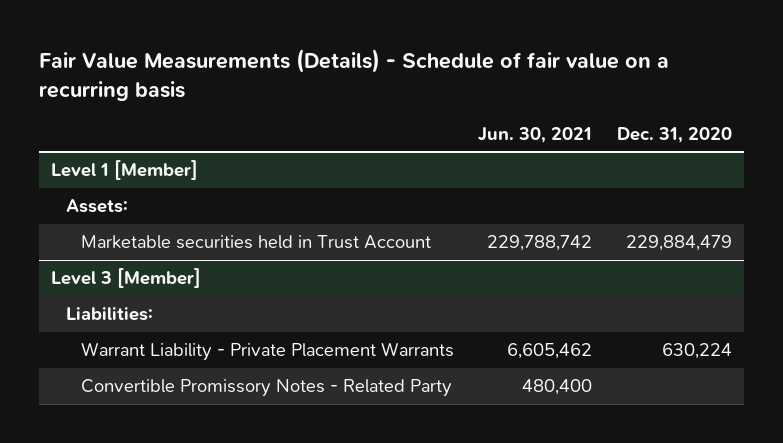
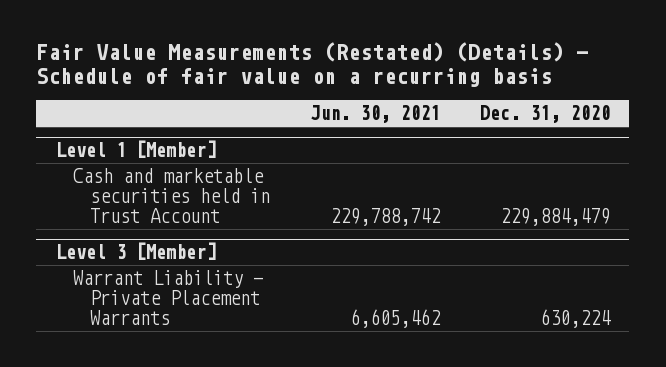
[39,48,670,101] Fair Value Measurements (Details) - Schedule of fair value on a recurring basis -> [36,42,589,88] Fair Value Measurements (Restated) (Details) - Schedule of fair value on a recurring basis
[66,199,129,214] Assets: -> none
[81,235,432,250] Marketable securities held in Trust Account -> [73,168,270,224] Cash and marketable securities held in Trust Account
[66,307,154,322] Liabilities: -> none
[81,379,453,398] Convertible Promissory Notes - Related Party -> none

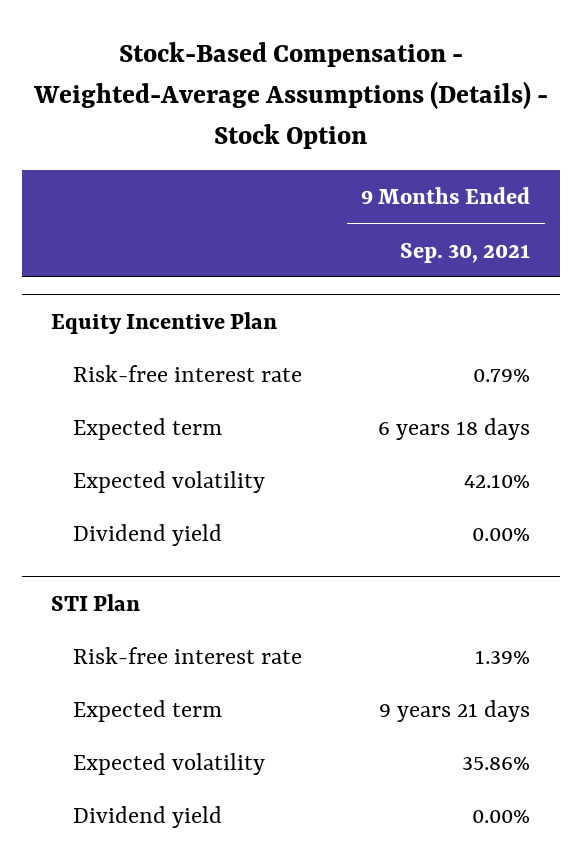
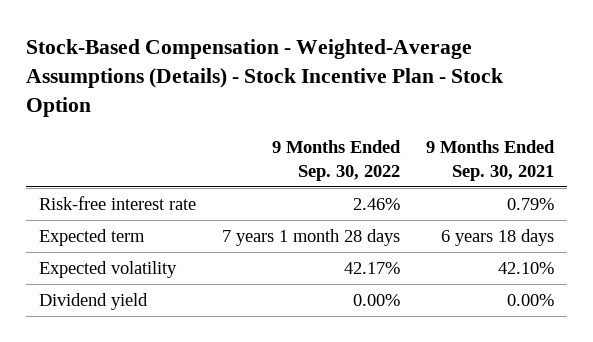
[32,42,548,149] Stock-Based Compensation - Weighted-Average Assumptions (Details) - Stock Option -> [25,39,503,118] Stock-Based Compensation - Weighted-Average Assumptions (Details) - Stock Incentive Plan - Stock Option
none -> [271,140,401,181] 9 Months Ended Sep. 30, 2022
[51,311,278,334] Equity Incentive Plan -> none
[51,593,141,611] STI Plan -> none
[73,647,303,665] Risk-free interest rate -> none
[73,700,223,723] Expected term -> none
[73,753,266,776] Expected volatility -> none
[73,806,223,829] Dividend yield -> none

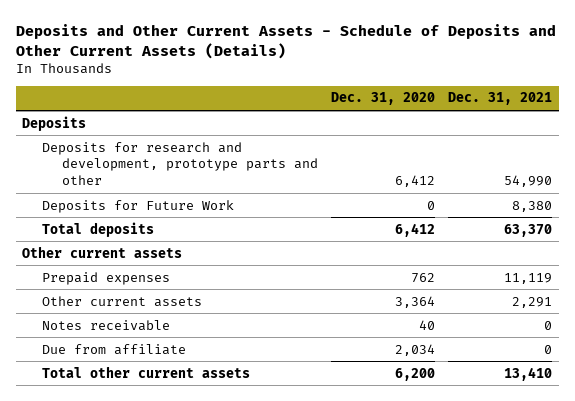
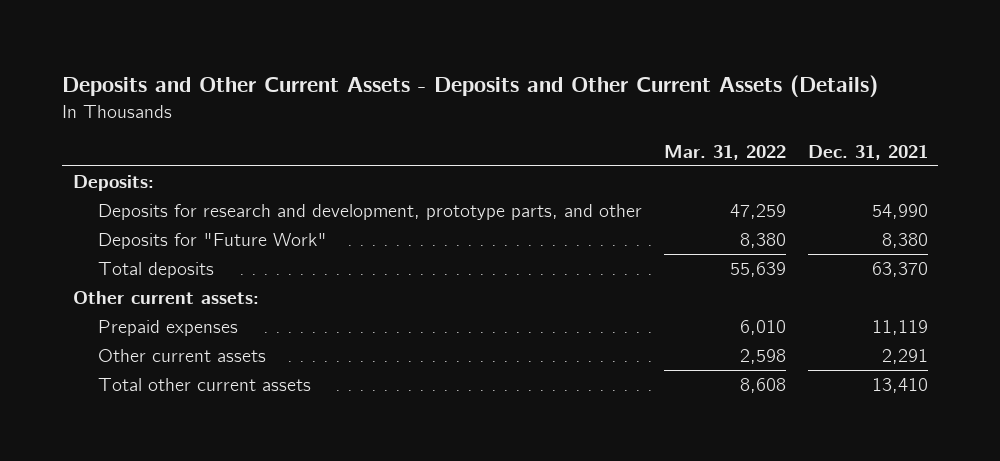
[15,23,556,59] Deposits and Other Current Assets - Schedule of Deposits and Other Current Assets (Details) -> [61,74,878,97] Deposits and Other Current Assets - Deposits and Other Current Assets (Details)
[331,92,436,106] Dec. 31, 2020 -> none
none -> [663,145,786,161] Mar. 31, 2022
[22,115,87,131] Deposits -> [72,175,154,192] Deposits:
[42,141,318,185] Deposits for research and development, prototype parts and other -> [97,204,642,221] Deposits for research and development, prototype parts, and other
[42,199,235,213] Deposits for Future Work -> [97,233,327,250] Deposits for "Future Work"
[22,245,183,258] Other current assets -> [72,291,259,305] Other current assets:
[42,319,171,331] Notes receivable -> none
[42,343,187,355] Due from affiliate -> none

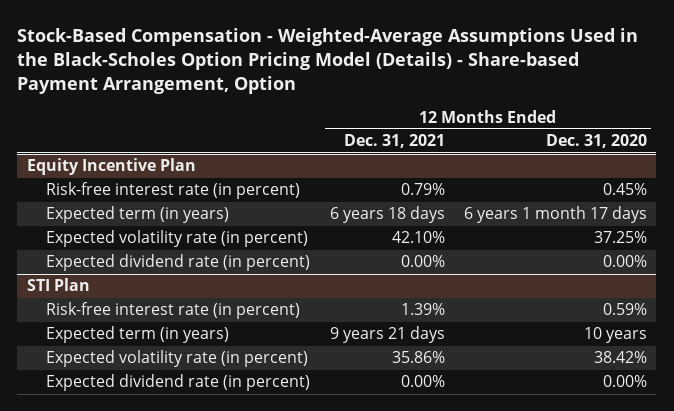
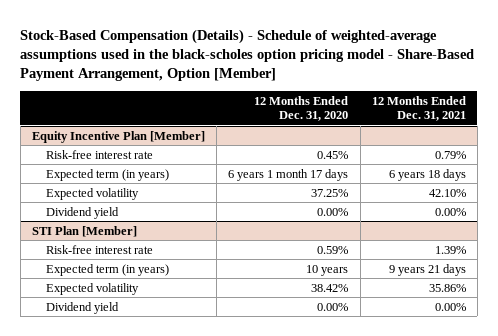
[17,27,639,94] Stock-Based Compensation - Weighted-Average Assumptions Used in the Black-Scholes Option Pricing Model (Details) - Share-based Payment Arrangement, Option -> [20,28,475,82] Stock-Based Compensation (Details) - Schedule of weighted-average assumptions used in the black-scholes option pricing model - Share-Based Payment Arrangement, Option [Member]
[27,158,197,176] Equity Incentive Plan -> [31,130,205,143] Equity Incentive Plan [Member]
[46,182,301,200] Risk-free interest rate (in percent) -> [46,149,154,159] Risk-free interest rate
[46,230,309,248] Expected volatility rate (in percent) -> [46,187,140,200] Expected volatility
[46,254,311,272] Expected dividend rate (in percent) -> [46,206,120,219] Dividend yield
[27,278,91,292] STI Plan -> [31,225,137,237] STI Plan [Member]
[46,302,301,320] Risk-free interest rate (in percent) -> [46,244,154,254] Risk-free interest rate
[46,350,309,368] Expected volatility rate (in percent) -> [46,282,140,295] Expected volatility
[46,374,311,392] Expected dividend rate (in percent) -> [46,301,120,314] Dividend yield

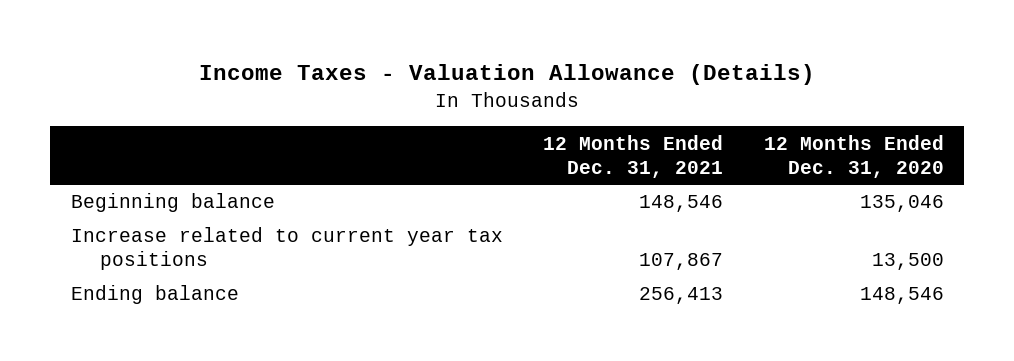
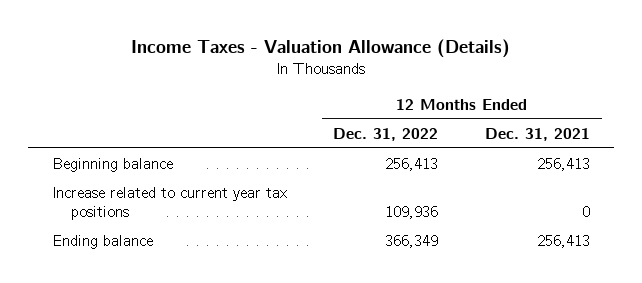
[763,134,944,178] 12 Months Ended Dec. 31, 2020 -> none
none -> [333,127,439,141] Dec. 31, 2022
[639,195,724,213] 148,546 -> [537,157,591,171] 256,413
[639,253,724,271] 107,867 -> [582,205,591,217] 0

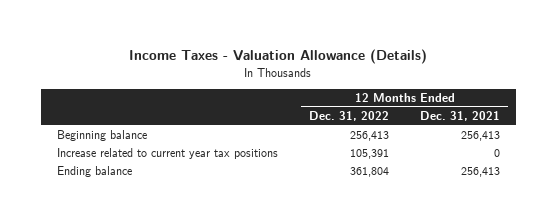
[385,205,439,219] 109,936 -> [349,149,389,160] 105,391
[385,234,439,248] 366,349 -> [349,167,389,178] 361,804

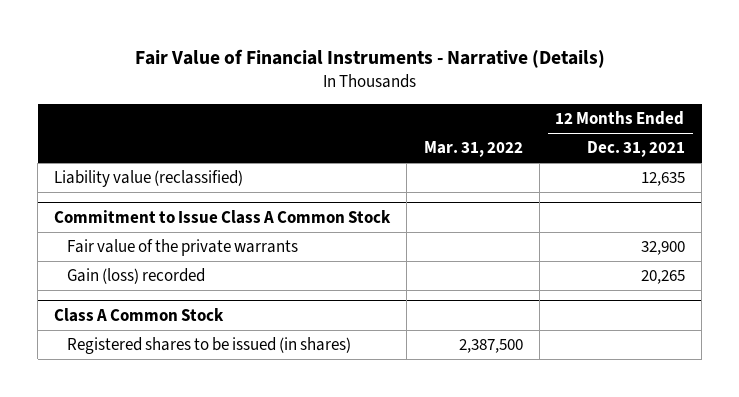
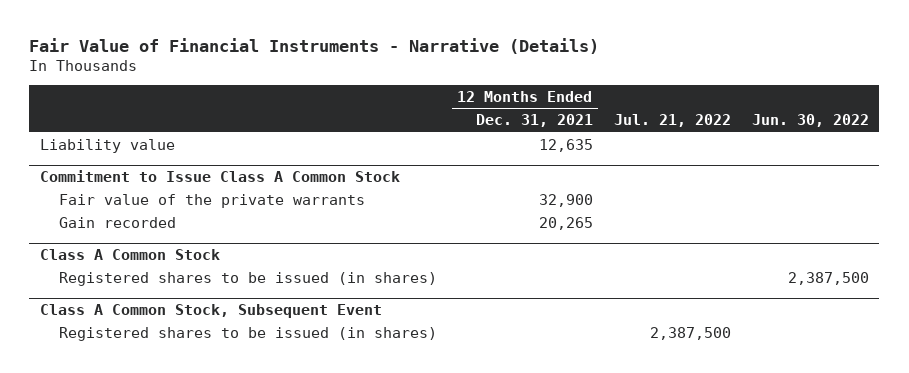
[423,141,523,158] Mar. 31, 2022 -> none
none -> [613,114,731,128] Jul. 21, 2022
none -> [751,114,869,128] Jun. 30, 2022
[54,170,244,188] Liability value (reclassified) -> [39,138,175,153] Liability value
[67,268,206,285] Gain (loss) recorded -> [58,216,176,228] Gain recorded
none -> [39,303,382,318] Class A Common Stock, Subsequent Event
none -> [58,326,437,341] Registered shares to be issued (in shares)

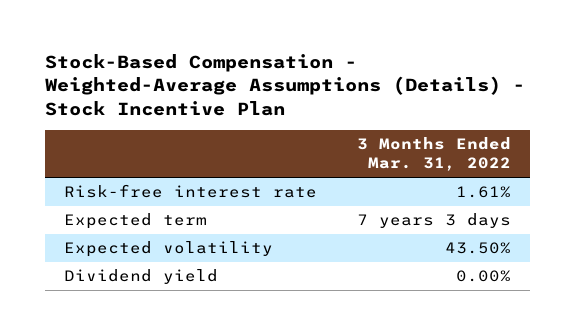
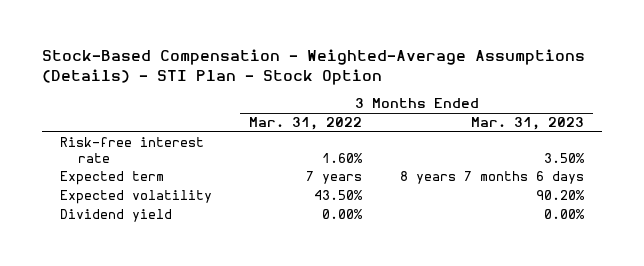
[44,54,525,116] Stock-Based Compensation - Weighted-Average Assumptions (Details) - Stock Incentive Plan -> [41,49,585,86] Stock-Based Compensation - Weighted-Average Assumptions (Details) - STI Plan - Stock Option
none -> [470,117,584,131] Mar. 31, 2023
[455,186,511,199] 1.61% -> [322,152,364,163] 1.60%
[356,213,511,229] 7 years 3 days -> [306,171,363,185] 7 years

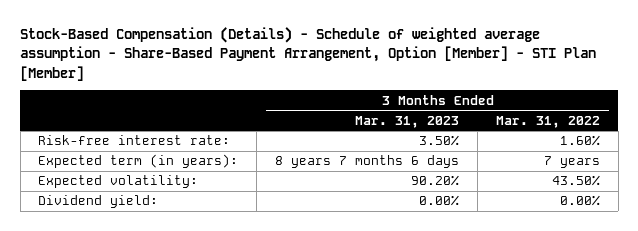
[41,49,585,86] Stock-Based Compensation - Weighted-Average Assumptions (Details) - STI Plan - Stock Option -> [20,27,597,81] Stock-Based Compensation (Details) - Schedule of weighted average assumption - Share-Based Payment Arrangement, Option [Member] - STI Plan [Member]
[60,137,205,163] Risk-free interest rate -> [38,135,231,146] Risk-free interest rate:
[60,171,165,186] Expected term -> [38,154,239,169] Expected term (in years):
[60,190,213,205] Expected volatility -> [38,175,199,189] Expected volatility:
[60,209,173,223] Dividend yield -> [38,195,159,209] Dividend yield:

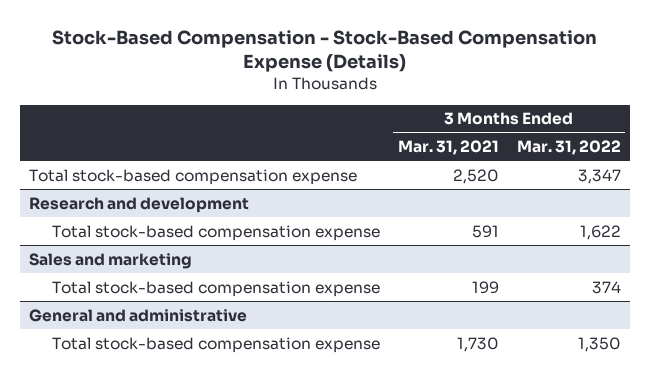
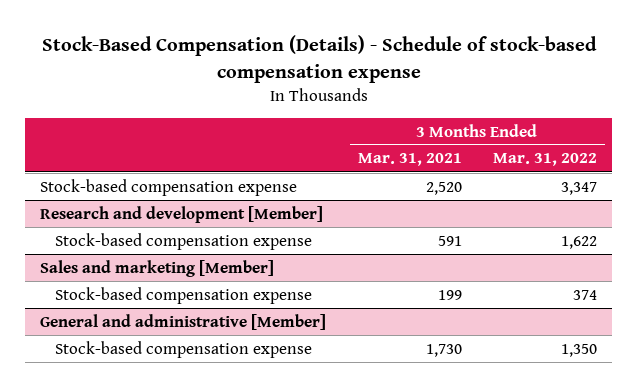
[51,30,597,73] Stock-Based Compensation - Stock-Based Compensation Expense (Details) -> [41,35,597,83] Stock-Based Compensation (Details) - Schedule of stock-based compensation expense
[28,168,357,185] Total stock-based compensation expense -> [40,178,298,196] Stock-based compensation expense
[28,196,249,213] Research and development -> [40,205,324,223] Research and development [Member]
[51,224,380,241] Total stock-based compensation expense -> [54,232,312,250] Stock-based compensation expense
[28,252,192,269] Sales and marketing -> [40,259,275,277] Sales and marketing [Member]
[51,280,380,297] Total stock-based compensation expense -> [54,286,312,304] Stock-based compensation expense
[28,308,247,322] General and administrative -> [40,313,327,330] General and administrative [Member]
[51,336,380,353] Total stock-based compensation expense -> [54,340,312,358] Stock-based compensation expense

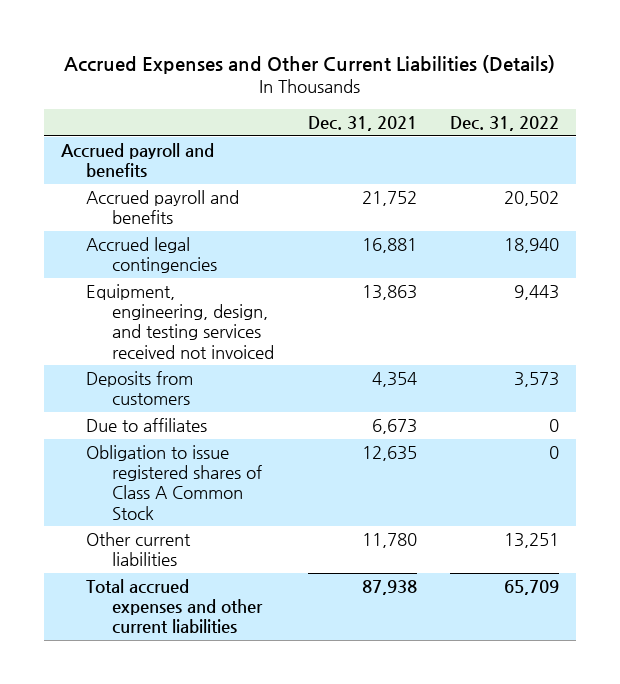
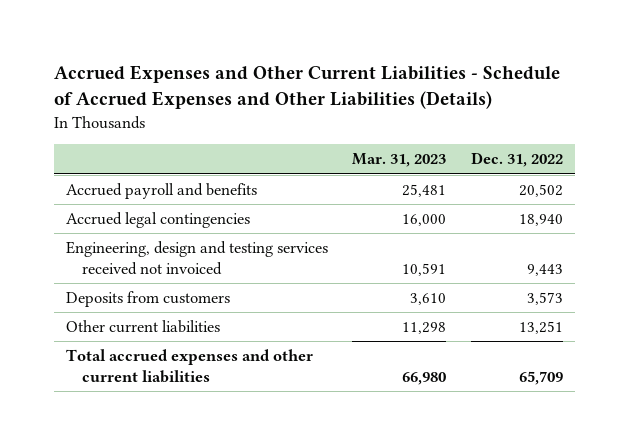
[63,54,555,74] Accrued Expenses and Other Current Liabilities (Details) -> [53,65,560,110] Accrued Expenses and Other Current Liabilities - Schedule of Accrued Expenses and Other Liabilities (Details)
[307,115,417,131] Dec. 31, 2021 -> none
none -> [352,153,447,168] Mar. 31, 2023
[60,143,214,178] Accrued payroll and benefits -> none
[86,284,275,359] Equipment, engineering, design, and testing services received not invoiced -> [65,241,328,275] Engineering, design and testing services received not invoiced
[86,418,208,433] Due to affiliates -> none
[86,445,263,520] Obligation to issue registered shares of Class A Common Stock -> none

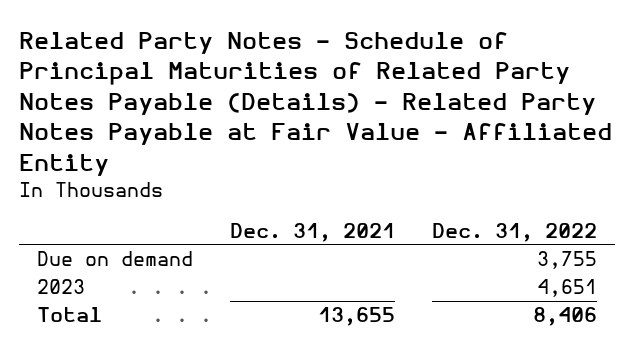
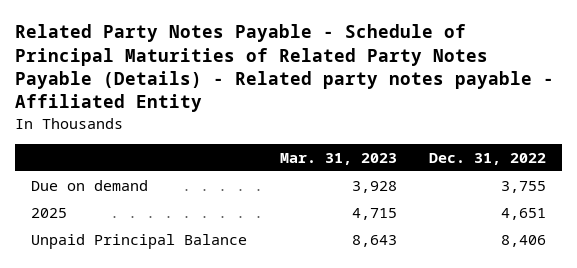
[18,32,612,176] Related Party Notes - Schedule of Principal Maturities of Related Party Notes Payable (Details) - Related Party Notes Payable at Fair Value - Affiliated Entity -> [14,24,554,113] Related Party Notes Payable - Schedule of Principal Maturities of Related Party Notes Payable (Details) - Related party notes payable - Affiliated Entity
[229,222,395,242] Dec. 31, 2021 -> none
none -> [279,152,397,165] Mar. 31, 2023
[37,279,86,295] 2023 -> [31,207,68,218] 2025
[37,307,103,323] Total -> [31,233,248,249] Unpaid Principal Balance

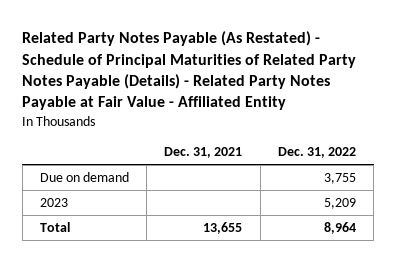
[14,24,554,113] Related Party Notes Payable - Schedule of Principal Maturities of Related Party Notes Payable (Details) - Related party notes payable - Affiliated Entity -> [22,31,357,111] Related Party Notes Payable (As Restated) - Schedule of Principal Maturities of Related Party Notes Payable (Details) - Related Party Notes Payable at Fair Value - Affiliated Entity
[279,152,397,165] Mar. 31, 2023 -> none
none -> [164,147,243,159] Dec. 31, 2021
[31,207,68,218] 2025 -> none
[31,233,248,249] Unpaid Principal Balance -> none
none -> [39,197,68,207] 2023
none -> [39,221,70,232] Total

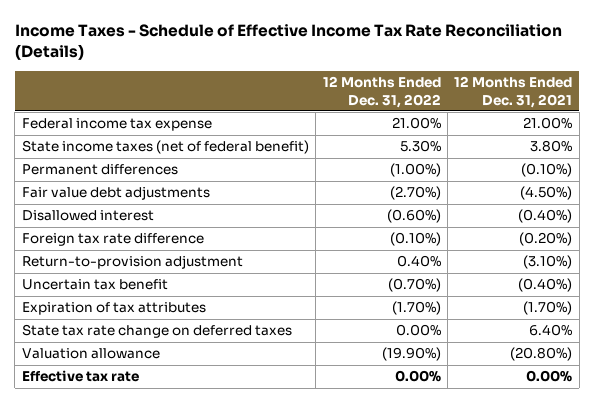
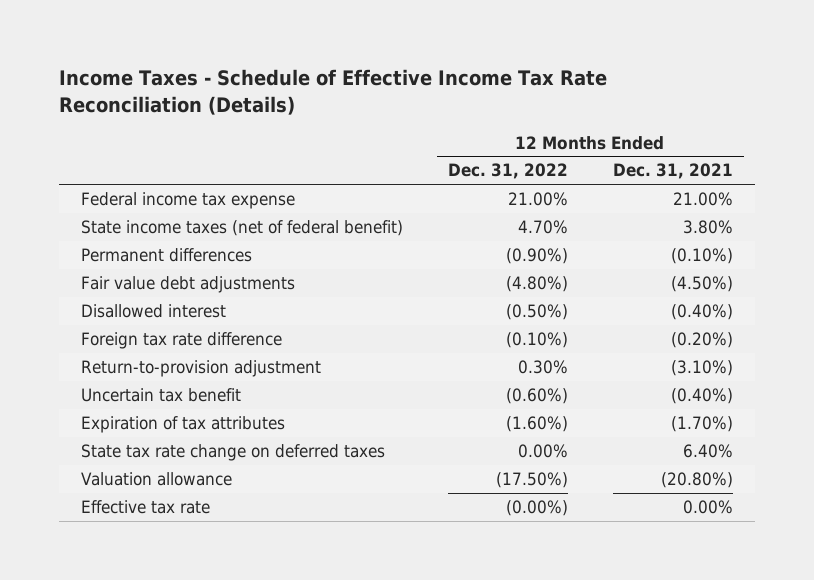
[399,140,441,153] 5.30% -> [518,220,569,235] 4.70%
[389,163,441,178] (1.00%) -> [506,248,569,265] (0.90%)
[389,186,441,201] (2.70%) -> [506,276,569,293] (4.80%)
[386,209,441,224] (0.60%) -> [506,304,569,321] (0.50%)
[396,255,441,268] 0.40% -> [518,360,569,375] 0.30%
[387,278,441,293] (0.70%) -> [506,388,569,405] (0.60%)
[391,301,441,316] (1.70%) -> [506,416,569,433] (1.60%)
[381,347,441,362] (19.90%) -> [496,472,569,489] (17.50%)
[394,370,441,383] 0.00% -> [506,500,569,517] (0.00%)

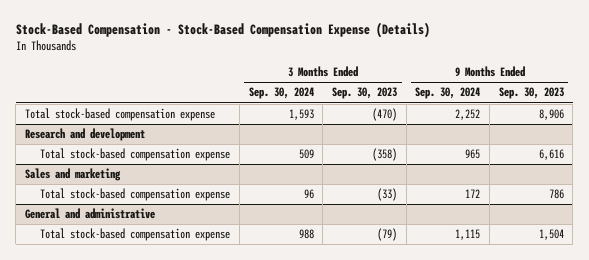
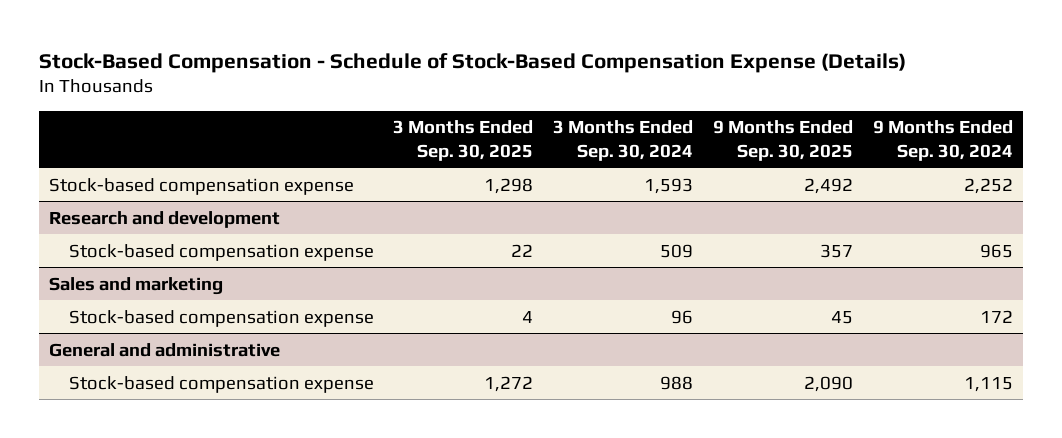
[15,21,430,38] Stock-Based Compensation - Stock-Based Compensation Expense (Details) -> [39,52,907,73] Stock-Based Compensation - Schedule of Stock-Based Compensation Expense (Details)
[331,87,397,100] Sep. 30, 2023 -> none
[498,87,564,100] Sep. 30, 2023 -> none
none -> [393,120,534,161] 3 Months Ended Sep. 30, 2025
none -> [713,120,854,161] 9 Months Ended Sep. 30, 2025
[24,108,215,122] Total stock-based compensation expense -> [49,177,355,195] Stock-based compensation expense
[40,148,231,162] Total stock-based compensation expense -> [68,243,374,261] Stock-based compensation expense
[40,188,231,202] Total stock-based compensation expense -> [68,309,374,327] Stock-based compensation expense
[40,228,231,242] Total stock-based compensation expense -> [68,375,374,393] Stock-based compensation expense

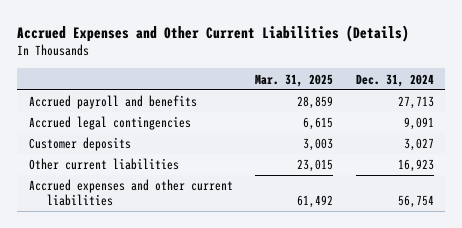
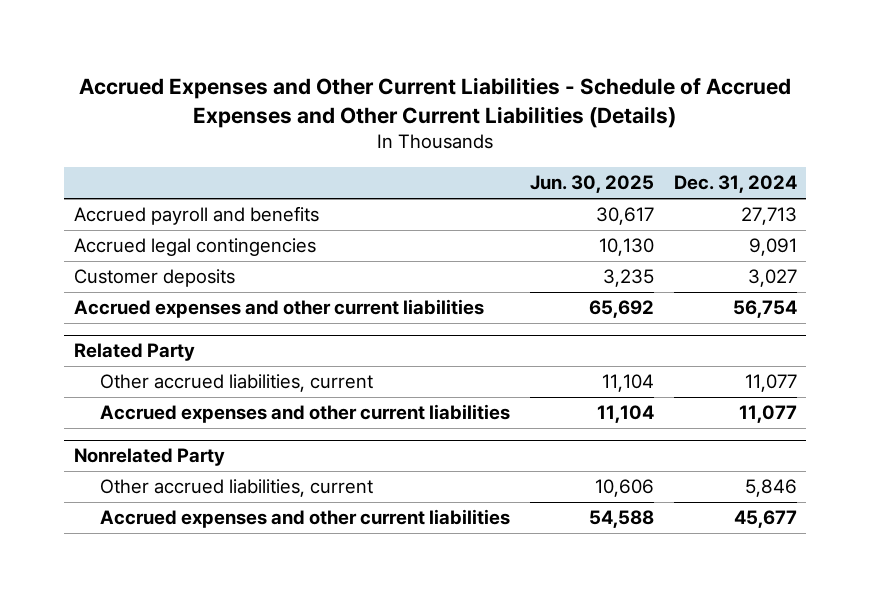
[17,24,410,42] Accrued Expenses and Other Current Liabilities (Details) -> [79,76,792,128] Accrued Expenses and Other Current Liabilities - Schedule of Accrued Expenses and Other Current Liabilities (Details)
[255,73,334,87] Mar. 31, 2025 -> none
none -> [529,175,654,194] Jun. 30, 2025
[28,158,179,171] Other current liabilities -> none
none -> [74,343,196,362] Related Party
none -> [100,374,374,393] Other accrued liabilities, current
none -> [100,404,511,424] Accrued expenses and other current liabilities
none -> [74,448,226,467] Nonrelated Party
none -> [100,479,374,498] Other accrued liabilities, current
none -> [100,509,511,529] Accrued expenses and other current liabilities

